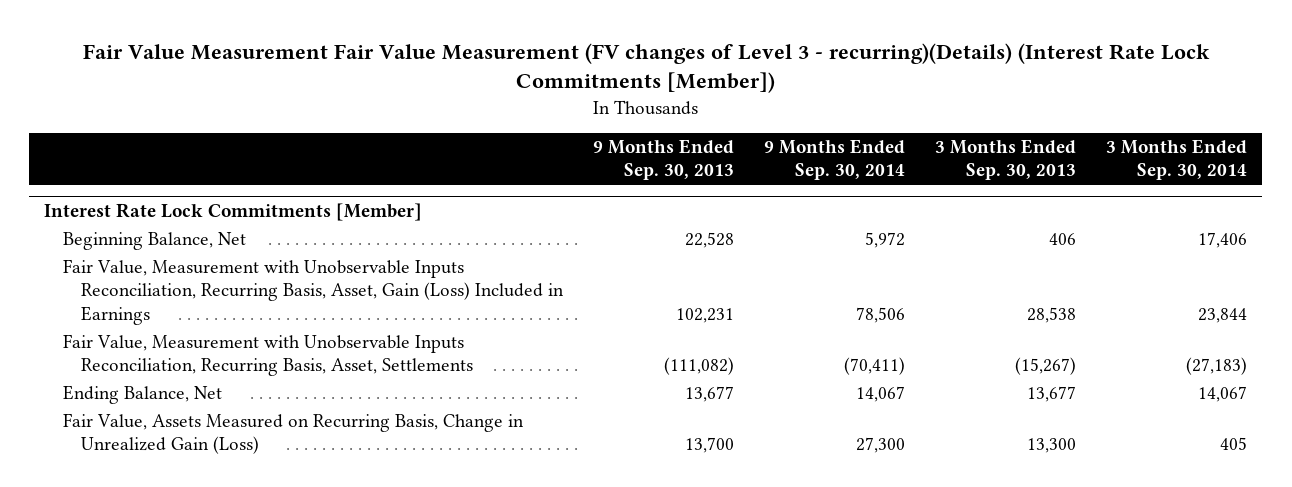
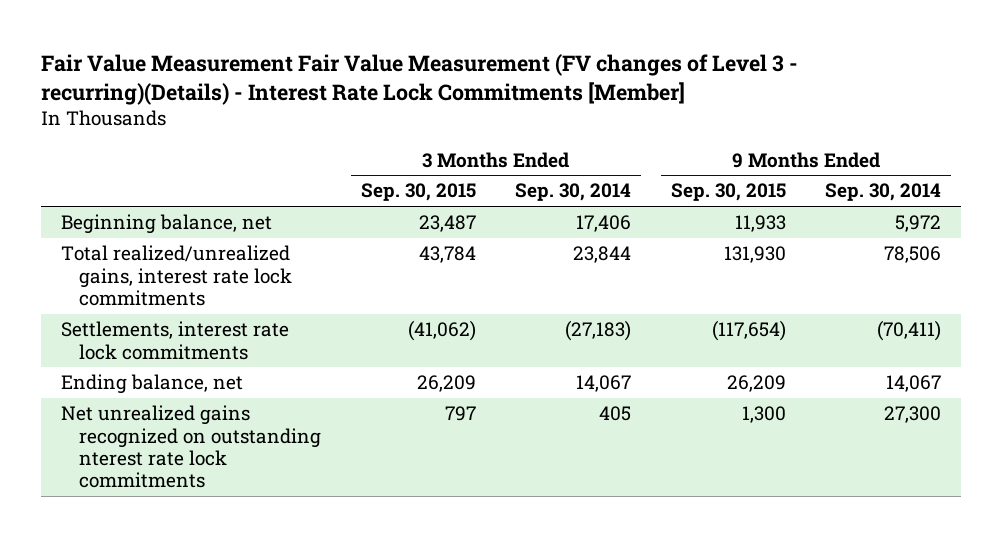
[82,42,1210,94] Fair Value Measurement Fair Value Measurement (FV changes of Level 3 - recurring)(Details) (Interest Rate Lock Commitments [Member]) -> [41,53,799,105] Fair Value Measurement Fair Value Measurement (FV changes of Level 3 - recurring)(Details) - Interest Rate Lock Commitments [Member]
[593,139,735,181] 9 Months Ended Sep. 30, 2013 -> none
[935,139,1077,181] 3 Months Ended Sep. 30, 2013 -> none
none -> [360,183,476,202] Sep. 30, 2015
none -> [670,183,786,202] Sep. 30, 2015
[44,202,423,221] Interest Rate Lock Commitments [Member] -> none
[62,232,246,251] Beginning Balance, Net -> [61,214,273,235] Beginning balance, net
[62,259,565,325] Fair Value, Measurement with Unobservable Inputs Reconciliation, Recurring Basis, Asset, Gain (Loss) Included in Earnings -> [61,245,293,306] Total realized/unrealized gains, interest rate lock commitments
[62,334,474,377] Fair Value, Measurement with Unobservable Inputs Reconciliation, Recurring Basis, Asset, Settlements -> [61,321,290,360] Settlements, interest rate lock commitments
[62,385,222,405] Ending Balance, Net -> [61,374,244,395] Ending balance, net
[62,413,524,455] Fair Value, Assets Measured on Recurring Basis, Change in Unrealized Gain (Loss) -> [61,405,322,489] Net unrealized gains recognized on outstanding nterest rate lock commitments

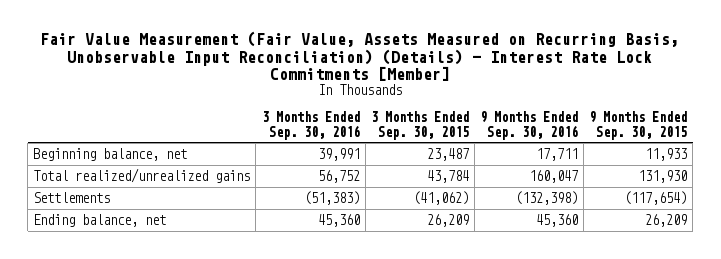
[41,53,799,105] Fair Value Measurement Fair Value Measurement (FV changes of Level 3 - recurring)(Details) - Interest Rate Lock Commitments [Member] -> [40,31,680,82] Fair Value Measurement (Fair Value, Assets Measured on Recurring Basis, Unobservable Input Reconciliation) (Details) - Interest Rate Lock Commitments [Member]
[515,183,632,202] Sep. 30, 2014 -> none
[825,183,942,202] Sep. 30, 2014 -> none
none -> [261,111,360,140] 3 Months Ended Sep. 30, 2016
none -> [480,111,579,140] 9 Months Ended Sep. 30, 2016
[61,245,293,306] Total realized/unrealized gains, interest rate lock commitments -> [33,167,251,183] Total realized/unrealized gains
[61,321,290,360] Settlements, interest rate lock commitments -> [33,191,111,203] Settlements
[61,405,322,489] Net unrealized gains recognized on outstanding nterest rate lock commitments -> none

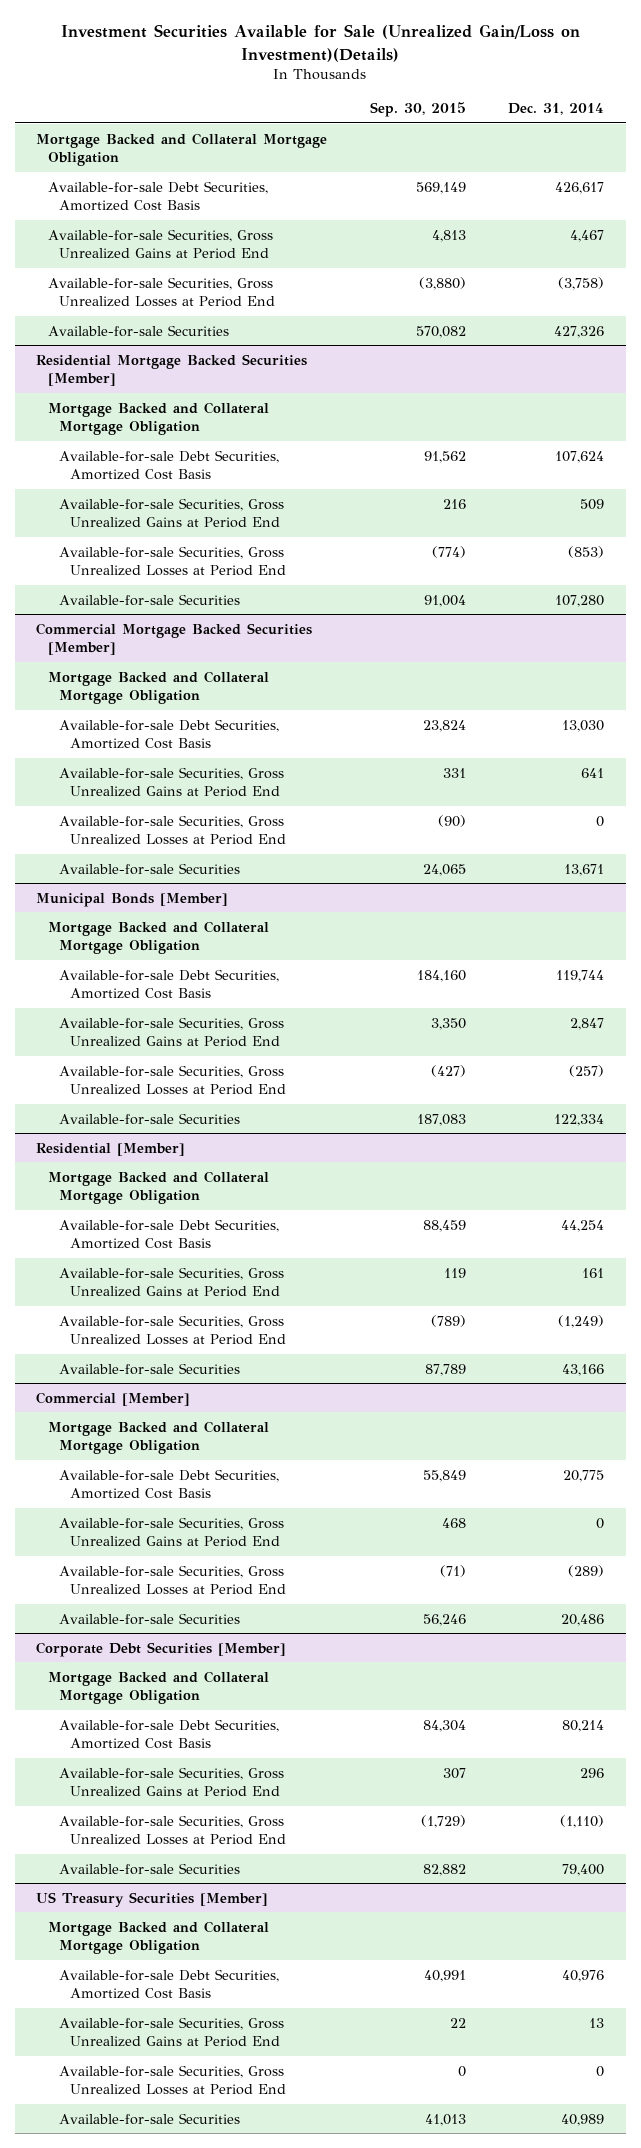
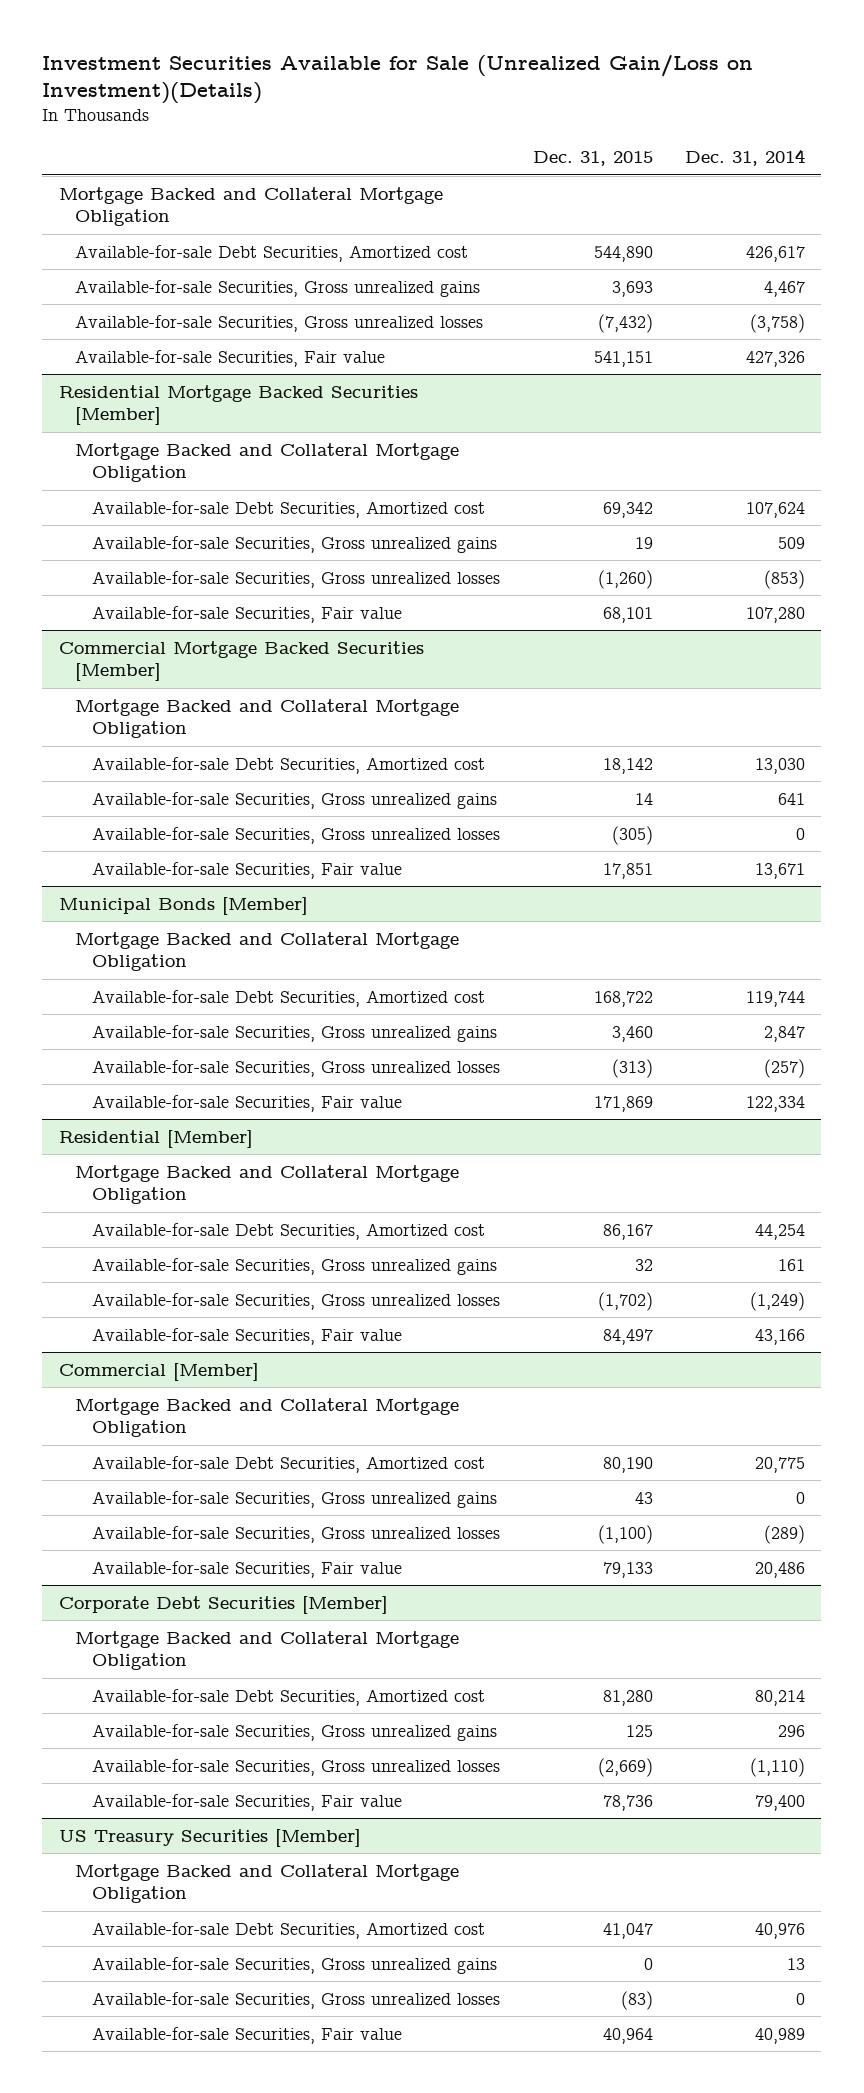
[369,102,466,118] Sep. 30, 2015 -> none
none -> [532,151,653,167] Dec. 31, 2015
[47,180,268,212] Available-for-sale Debt Securities, Amortized Cost Basis -> [75,244,469,262] Available-for-sale Debt Securities, Amortized cost
[47,228,273,260] Available-for-sale Securities, Gross Unrealized Gains at Period End -> [75,279,481,297] Available-for-sale Securities, Gross unrealized gains
[47,276,275,308] Available-for-sale Securities, Gross Unrealized Losses at Period End -> [75,314,484,332] Available-for-sale Securities, Gross unrealized losses
[47,324,229,337] Available-for-sale Securities -> [75,349,386,367] Available-for-sale Securities, Fair value
[58,449,279,481] Available-for-sale Debt Securities, Amortized Cost Basis -> [91,500,485,518] Available-for-sale Debt Securities, Amortized cost
[58,497,284,529] Available-for-sale Securities, Gross Unrealized Gains at Period End -> [91,535,497,553] Available-for-sale Securities, Gross unrealized gains
[58,545,286,577] Available-for-sale Securities, Gross Unrealized Losses at Period End -> [91,570,500,588] Available-for-sale Securities, Gross unrealized losses
[58,593,240,606] Available-for-sale Securities -> [91,605,402,623] Available-for-sale Securities, Fair value
[58,718,279,750] Available-for-sale Debt Securities, Amortized Cost Basis -> [91,756,485,774] Available-for-sale Debt Securities, Amortized cost
[58,766,284,798] Available-for-sale Securities, Gross Unrealized Gains at Period End -> [91,791,497,809] Available-for-sale Securities, Gross unrealized gains
[58,814,286,846] Available-for-sale Securities, Gross Unrealized Losses at Period End -> [91,826,500,844] Available-for-sale Securities, Gross unrealized losses
[58,862,240,875] Available-for-sale Securities -> [91,861,402,879] Available-for-sale Securities, Fair value
[58,968,279,1000] Available-for-sale Debt Securities, Amortized Cost Basis -> [91,989,485,1007] Available-for-sale Debt Securities, Amortized cost
[58,1016,284,1048] Available-for-sale Securities, Gross Unrealized Gains at Period End -> [91,1024,497,1042] Available-for-sale Securities, Gross unrealized gains
[58,1064,286,1096] Available-for-sale Securities, Gross Unrealized Losses at Period End -> [91,1059,500,1077] Available-for-sale Securities, Gross unrealized losses
[58,1112,240,1125] Available-for-sale Securities -> [91,1094,402,1112] Available-for-sale Securities, Fair value
[58,1218,279,1250] Available-for-sale Debt Securities, Amortized Cost Basis -> [91,1222,485,1240] Available-for-sale Debt Securities, Amortized cost
[58,1266,284,1298] Available-for-sale Securities, Gross Unrealized Gains at Period End -> [91,1257,497,1275] Available-for-sale Securities, Gross unrealized gains
[58,1314,286,1346] Available-for-sale Securities, Gross Unrealized Losses at Period End -> [91,1292,500,1310] Available-for-sale Securities, Gross unrealized losses
[58,1362,240,1375] Available-for-sale Securities -> [91,1327,402,1345] Available-for-sale Securities, Fair value
[58,1468,279,1500] Available-for-sale Debt Securities, Amortized Cost Basis -> [91,1455,485,1473] Available-for-sale Debt Securities, Amortized cost
[58,1516,284,1548] Available-for-sale Securities, Gross Unrealized Gains at Period End -> [91,1490,497,1508] Available-for-sale Securities, Gross unrealized gains
[58,1564,286,1596] Available-for-sale Securities, Gross Unrealized Losses at Period End -> [91,1525,500,1543] Available-for-sale Securities, Gross unrealized losses
[58,1612,240,1625] Available-for-sale Securities -> [91,1560,402,1578] Available-for-sale Securities, Fair value
[58,1718,279,1750] Available-for-sale Debt Securities, Amortized Cost Basis -> [91,1688,485,1706] Available-for-sale Debt Securities, Amortized cost
[58,1766,284,1798] Available-for-sale Securities, Gross Unrealized Gains at Period End -> [91,1723,497,1741] Available-for-sale Securities, Gross unrealized gains
[58,1814,286,1846] Available-for-sale Securities, Gross Unrealized Losses at Period End -> [91,1758,500,1776] Available-for-sale Securities, Gross unrealized losses
[58,1862,240,1875] Available-for-sale Securities -> [91,1793,402,1811] Available-for-sale Securities, Fair value
[58,1968,279,2000] Available-for-sale Debt Securities, Amortized Cost Basis -> [91,1921,485,1939] Available-for-sale Debt Securities, Amortized cost
[58,2016,284,2048] Available-for-sale Securities, Gross Unrealized Gains at Period End -> [91,1956,497,1974] Available-for-sale Securities, Gross unrealized gains
[58,2064,286,2096] Available-for-sale Securities, Gross Unrealized Losses at Period End -> [91,1991,500,2009] Available-for-sale Securities, Gross unrealized losses
[58,2112,240,2125] Available-for-sale Securities -> [91,2026,402,2044] Available-for-sale Securities, Fair value

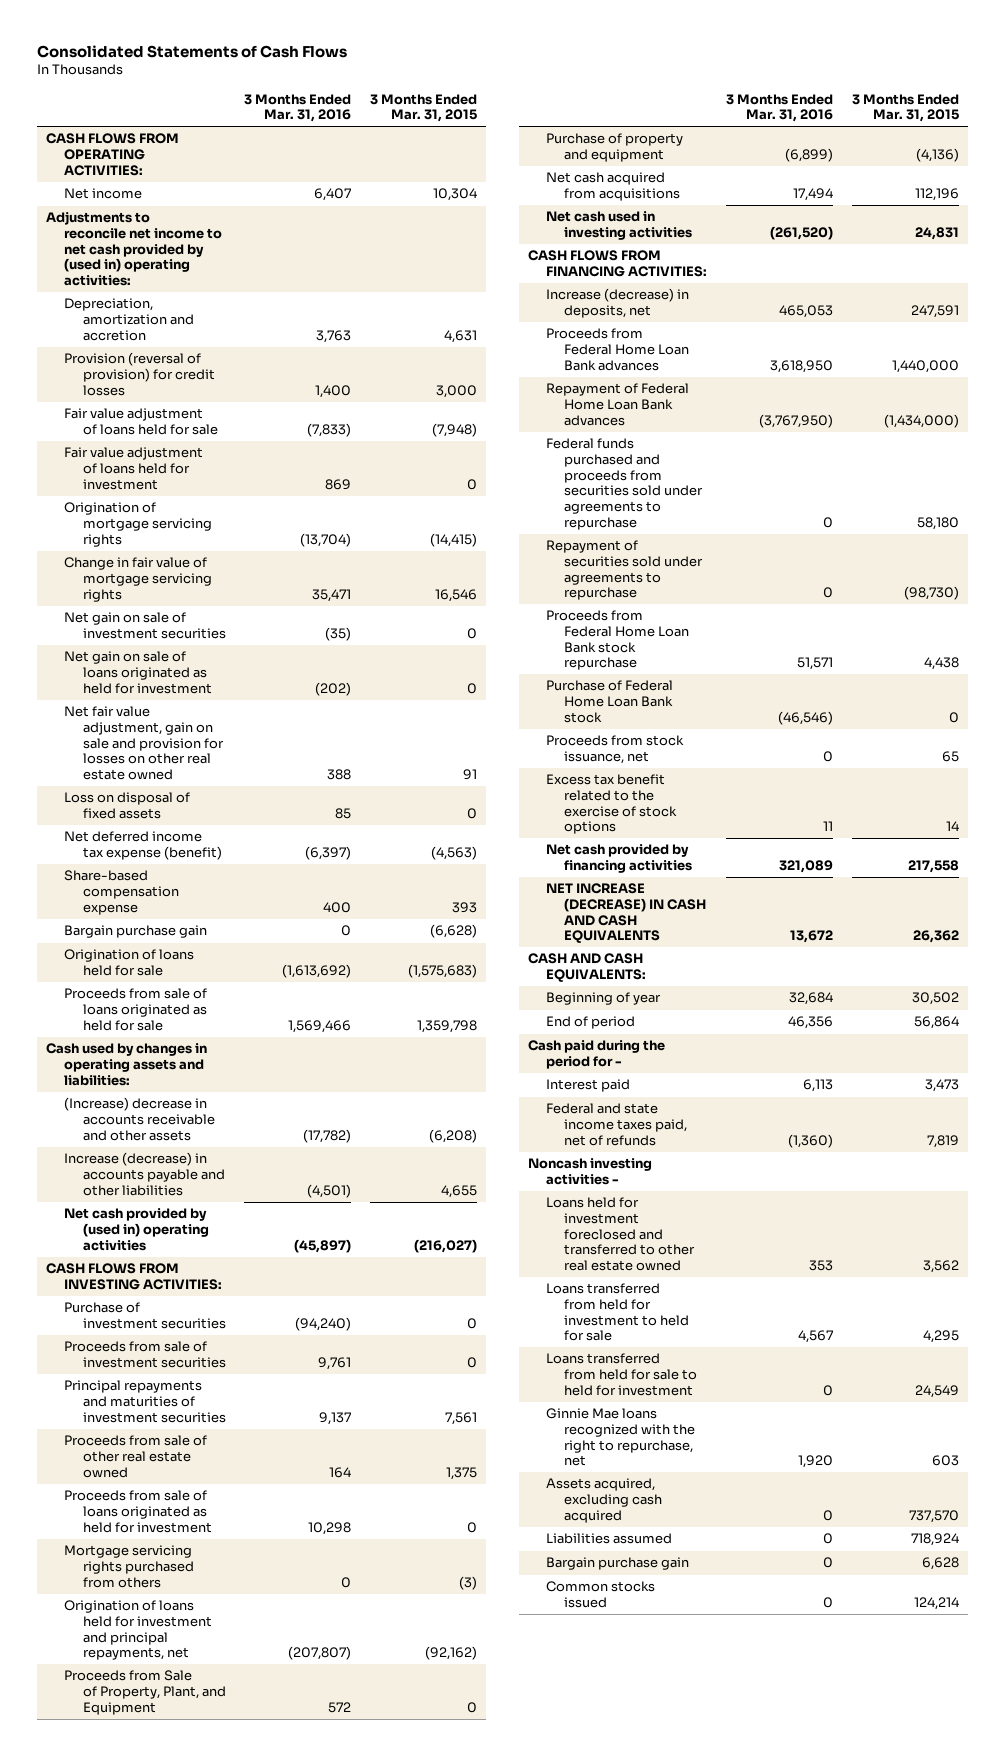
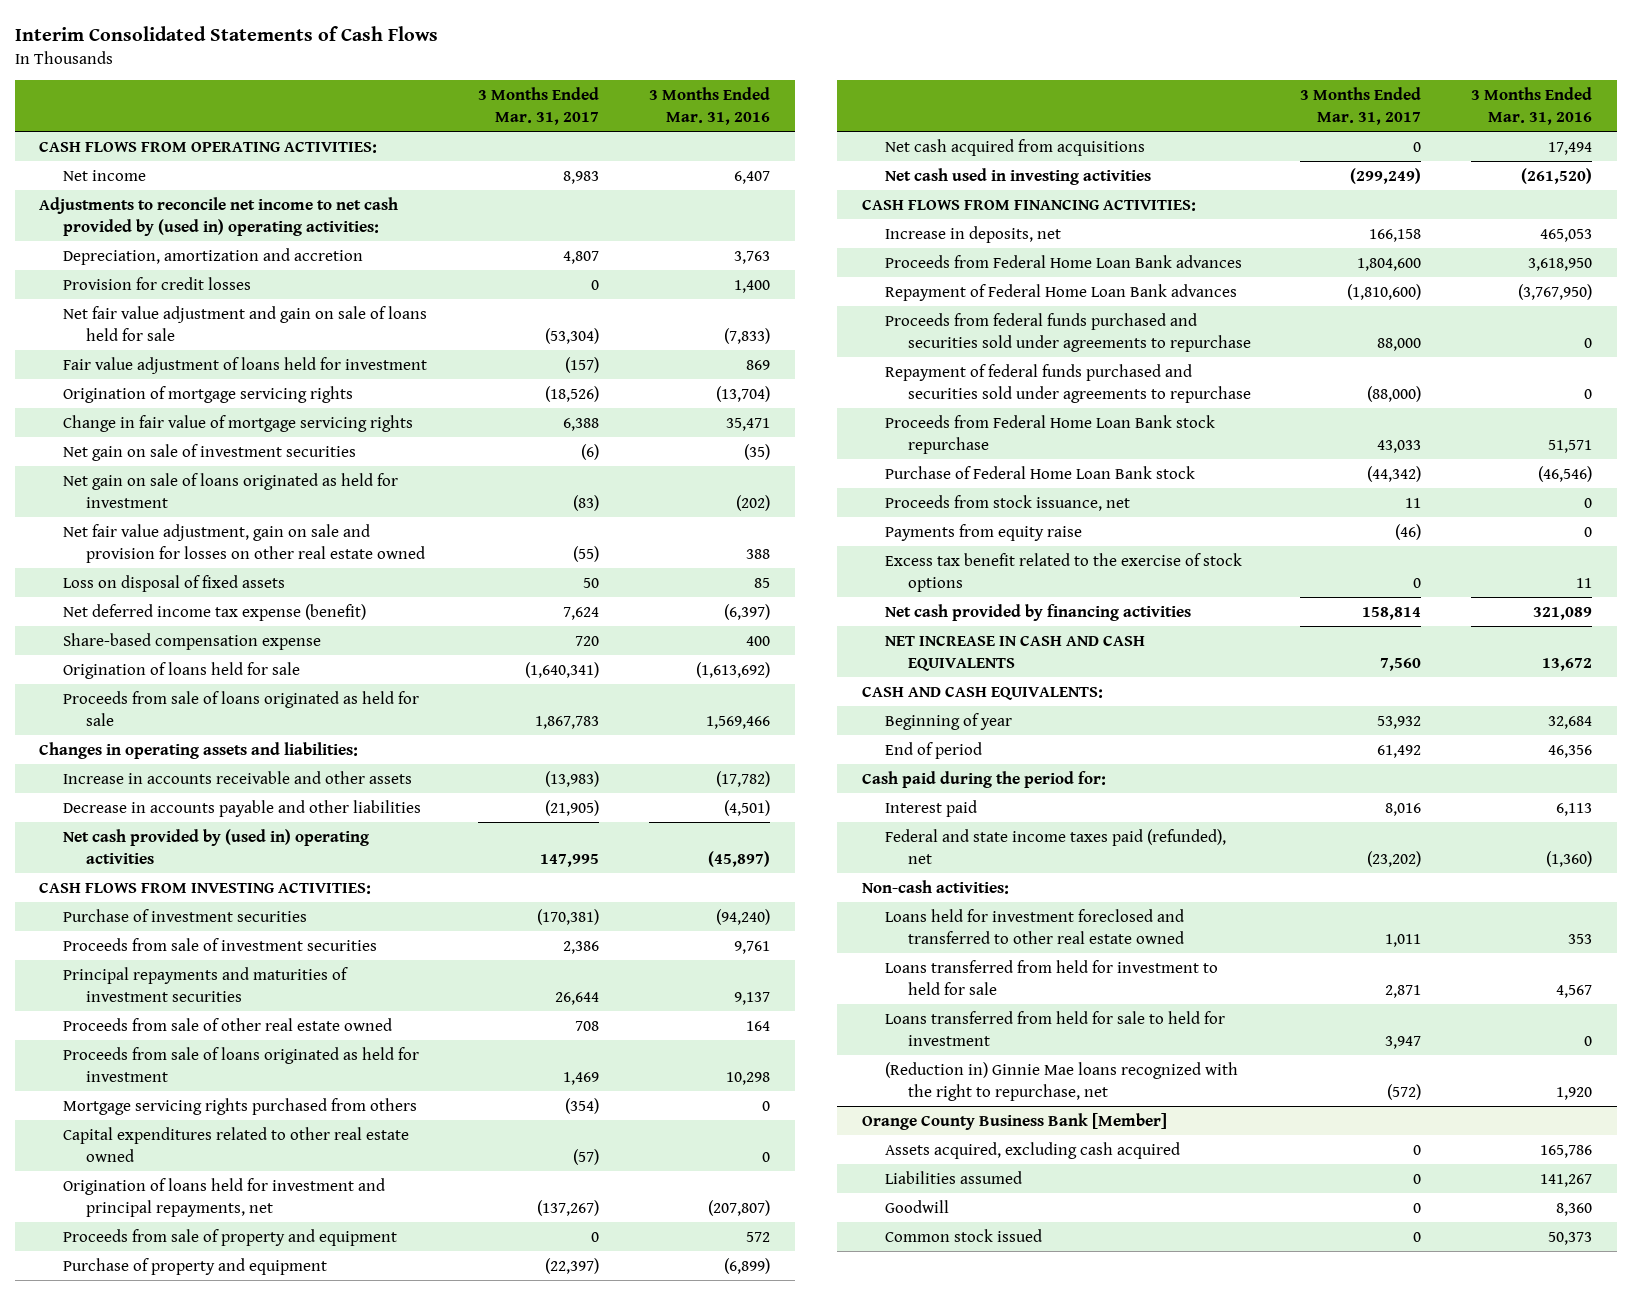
[36,44,347,58] Consolidated Statements of Cash Flows -> [14,25,438,41] Interim Consolidated Statements of Cash Flows
[369,93,477,123] 3 Months Ended Mar. 31, 2015 -> none
none -> [478,87,600,126] 3 Months Ended Mar. 31, 2017
[64,352,215,396] Provision (reversal of provision) for credit losses -> [62,276,251,290] Provision for credit losses
[64,408,218,436] Fair value adjustment of loans held for sale -> [62,305,427,341] Net fair value adjustment and gain on sale of loans held for sale
[64,925,208,939] Bargain purchase gain -> none
[46,1043,208,1086] Cash used by changes in operating assets and liabilities: -> [39,741,359,759] Changes in operating assets and liabilities:
[64,1097,215,1141] (Increase) decrease in accounts receivable and other assets -> [62,770,412,784] Increase in accounts receivable and other assets
[64,1152,225,1196] Increase (decrease) in accounts payable and other liabilities -> [62,799,421,817] Decrease in accounts payable and other liabilities
none -> [62,1126,409,1162] Capital expenditures related to other real estate owned
[64,1670,226,1715] Proceeds from Sale of Property, Plant, and Equipment -> [62,1228,397,1246] Proceeds from sale of property and equipment
[546,288,690,319] Increase (decrease) in deposits, net -> [884,225,1061,243] Increase in deposits, net
[546,438,704,530] Federal funds purchased and proceeds from securities sold under agreements to repurchase -> [884,312,1251,352] Proceeds from federal funds purchased and securities sold under agreements to repurchase
[546,540,704,601] Repayment of securities sold under agreements to repurchase -> [884,363,1251,403] Repayment of federal funds purchased and securities sold under agreements to repurchase
none -> [884,523,1082,541] Payments from equity raise
[546,883,707,944] NET INCREASE (DECREASE) IN CASH AND CASH EQUIVALENTS -> [884,634,1145,671] NET INCREASE IN CASH AND CASH EQUIVALENTS
[527,1040,665,1070] Cash paid during the period for - -> [861,770,1106,788] Cash paid during the period for:
[546,1103,688,1146] Federal and state income taxes paid, net of refunds -> [884,828,1226,864] Federal and state income taxes paid (refunded), net
[527,1158,652,1186] Noncash investing activities - -> [861,879,1009,894] Non-cash activities:
[546,1557,690,1571] Bargain purchase gain -> none
[546,1408,696,1467] Ginnie Mae loans recognized with the right to repurchase, net -> [884,1061,1238,1101] (Reduction in) Ginnie Mae loans recognized with the right to repurchase, net
none -> [861,1112,1167,1130] Orange County Business Bank [Member]
[822,1509,833,1521] 0 -> [1539,1144,1592,1158] 165,786
[822,1533,833,1545] 0 -> [1539,1173,1592,1187] 141,267
none -> [884,1199,949,1213] Goodwill
[546,1581,656,1609] Common stocks issued -> [884,1228,1042,1242] Common stock issued
[822,1597,833,1609] 0 -> [1547,1231,1592,1245] 50,373

